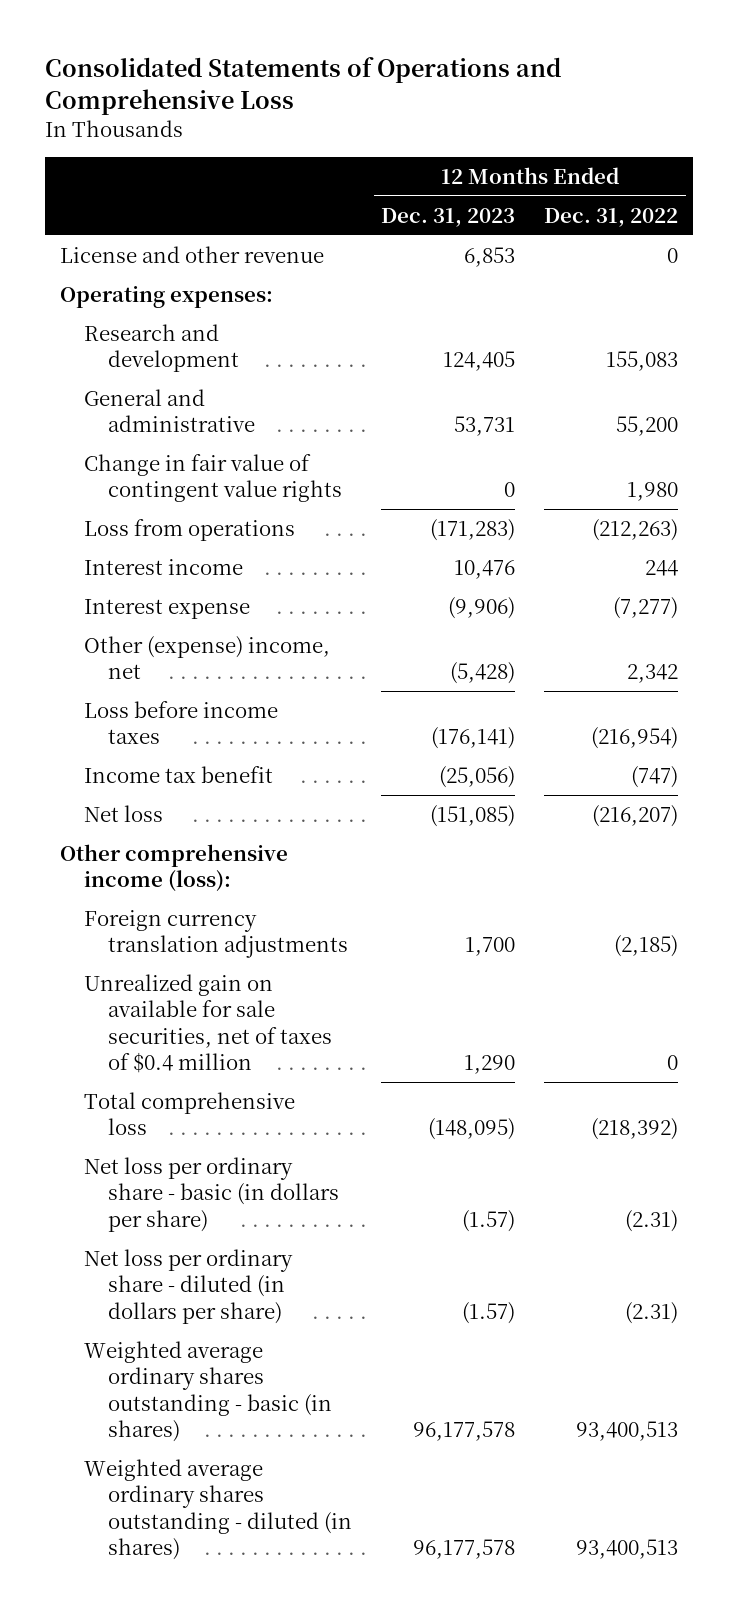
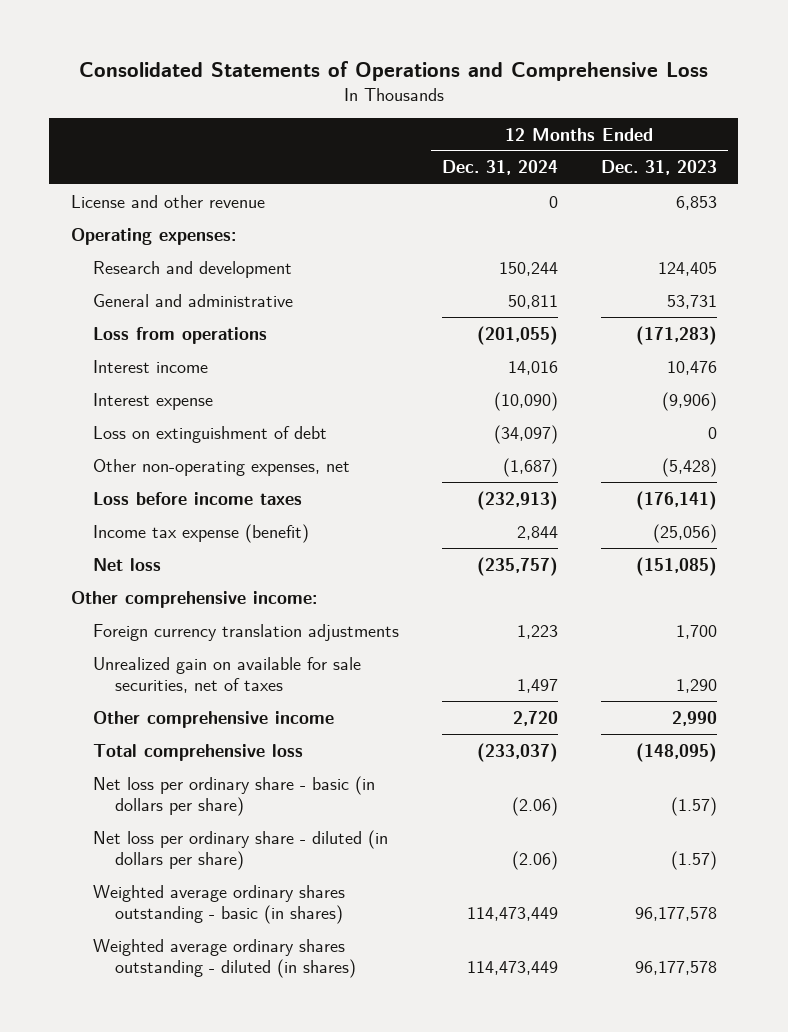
[544,207,679,227] Dec. 31, 2022 -> none
none -> [441,160,558,176] Dec. 31, 2024
[84,453,343,503] Change in fair value of contingent value rights -> none
none -> [92,425,327,443] Loss on extinguishment of debt
[84,635,331,680] Other (expense) income, net -> [92,458,350,476] Other non-operating expenses, net
[84,765,274,783] Income tax benefit -> [92,523,309,543] Income tax expense (benefit)
[59,843,288,893] Other comprehensive income (loss): -> [70,590,317,608] Other comprehensive income:
[84,973,333,1074] Unrealized gain on available for sale securities, net of taxes of $0.4 million -> [92,656,361,694] Unrealized gain on available for sale securities, net of taxes
none -> [92,710,334,728] Other comprehensive income

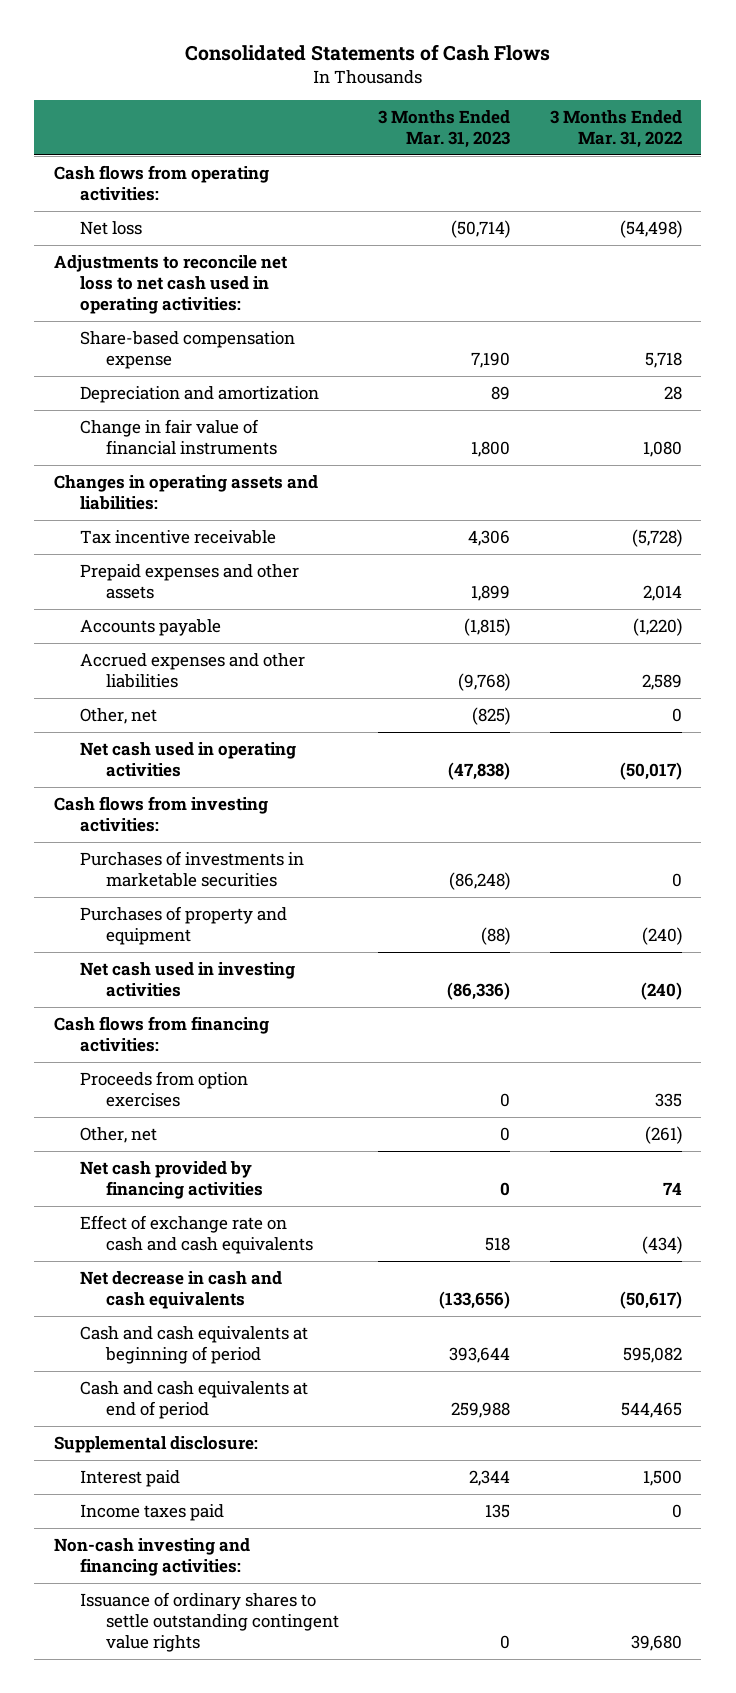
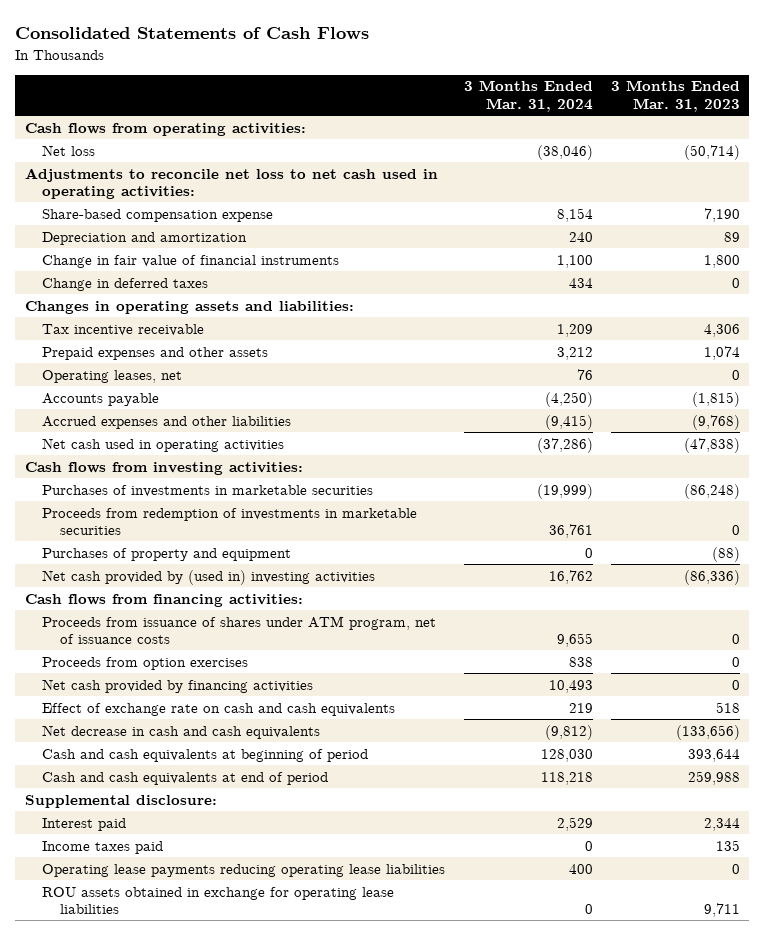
[549,109,682,148] 3 Months Ended Mar. 31, 2022 -> none
none -> [463,80,593,113] 3 Months Ended Mar. 31, 2024
none -> [42,277,209,291] Change in deferred taxes
[471,585,511,602] 1,899 -> [704,345,741,360] 1,074
none -> [42,369,183,383] Operating leases, net
[80,708,158,725] Other, net -> none
none -> [42,507,418,536] Proceeds from redemption of investments in marketable securities
[80,962,296,998] Net cash used in investing activities -> [42,569,376,585] Net cash provided by (used in) investing activities
none -> [42,615,437,645] Proceeds from issuance of shares under ATM program, net of issuance costs
[80,1127,158,1144] Other, net -> none
[53,1538,250,1577] Non-cash investing and financing activities: -> none
[80,1592,340,1653] Issuance of ordinary shares to settle outstanding contingent value rights -> none
none -> [42,863,446,877] Operating lease payments reducing operating lease liabilities
none -> [42,886,395,915] ROU assets obtained in exchange for operating lease liabilities

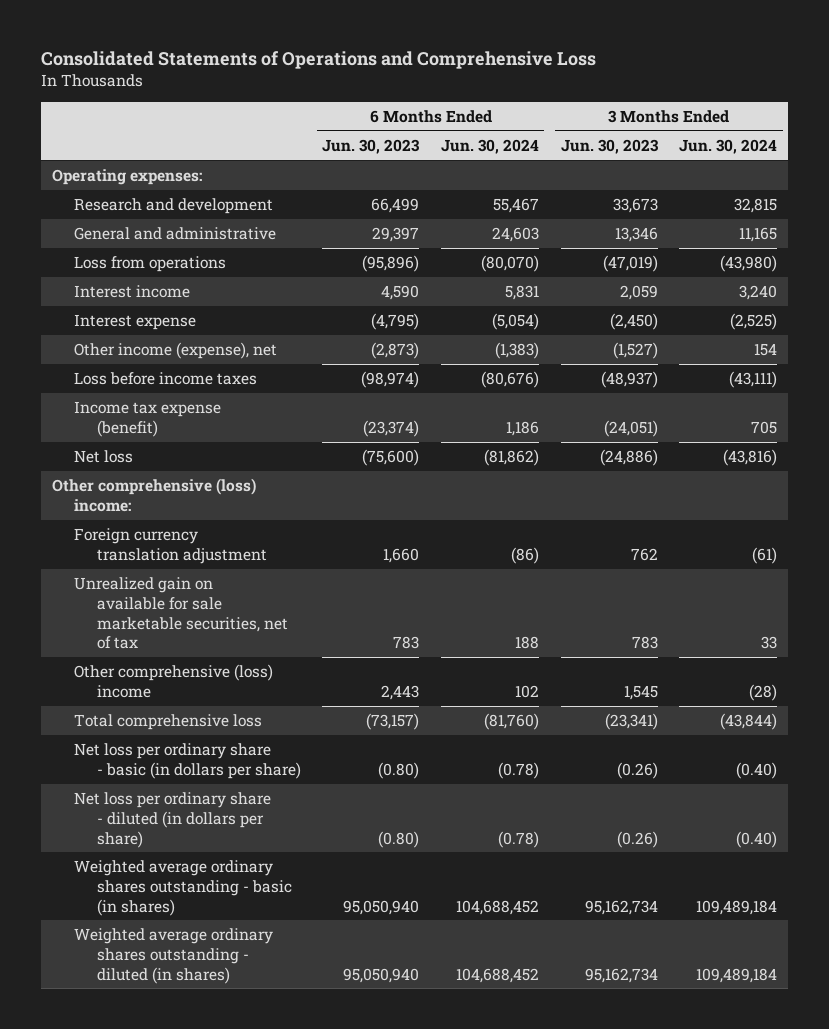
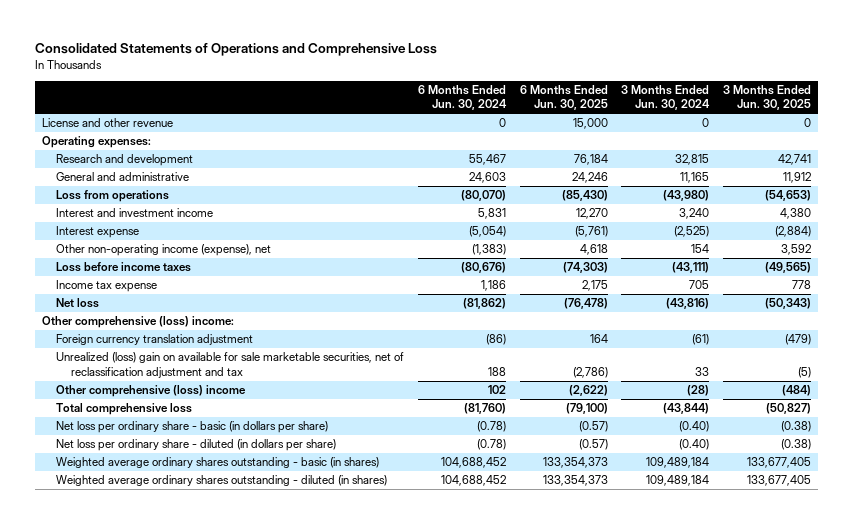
[322,138,421,154] Jun. 30, 2023 -> none
[560,138,659,154] Jun. 30, 2023 -> none
none -> [519,84,608,111] 6 Months Ended Jun. 30, 2025
none -> [723,84,812,111] 3 Months Ended Jun. 30, 2025
none -> [41,118,173,128] License and other revenue
[74,285,191,299] Interest income -> [56,208,214,218] Interest and investment income
[74,342,278,360] Other income (expense), net -> [56,244,272,257] Other non-operating income (expense), net
[74,401,222,437] Income tax expense (benefit) -> [56,280,158,293] Income tax expense
[74,577,288,650] Unrealized gain on available for sale marketable securities, net of tax -> [56,352,405,378] Unrealized (loss) gain on available for sale marketable securities, net of reclassification adjustment and tax

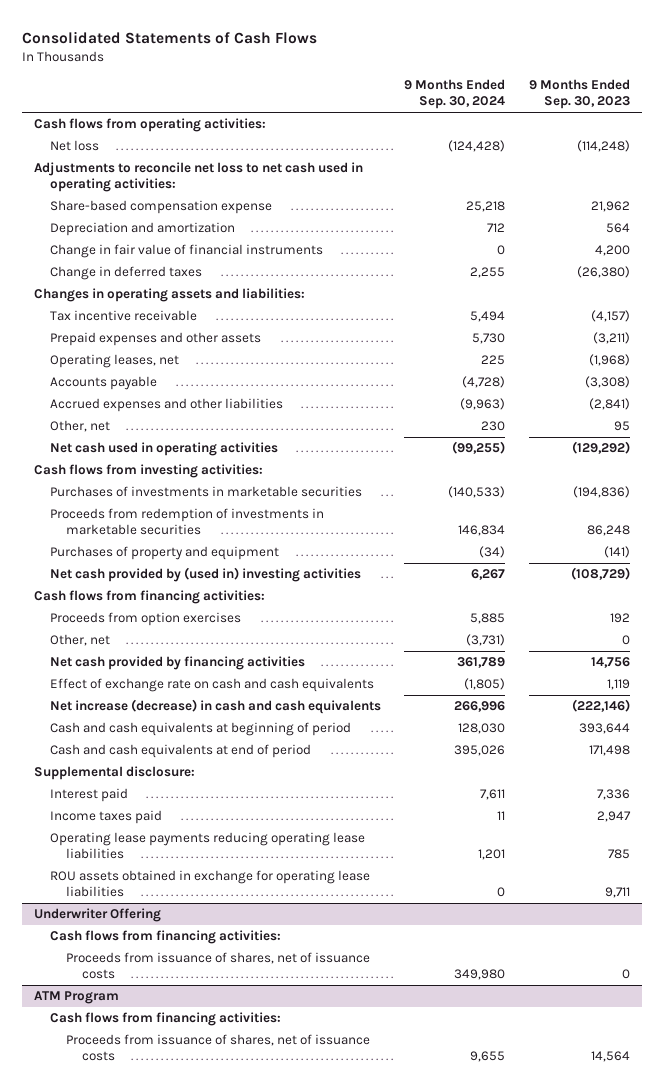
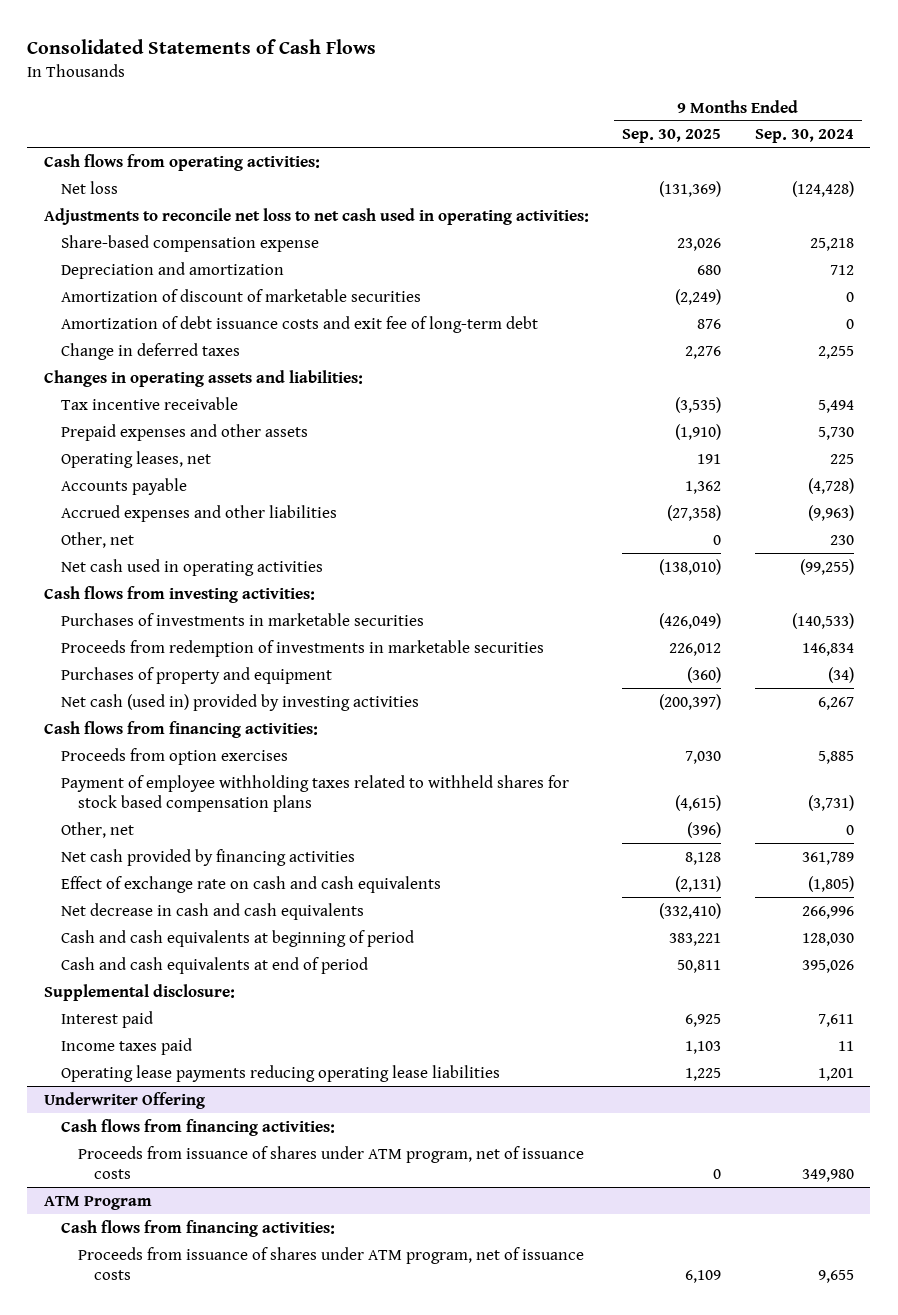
[529,79,631,110] 9 Months Ended Sep. 30, 2023 -> none
none -> [622,129,722,144] Sep. 30, 2025
[49,244,323,259] Change in fair value of financial instruments -> none
none -> [60,288,421,302] Amortization of discount of marketable securities
none -> [60,315,538,333] Amortization of debt issuance costs and exit fee of long-term debt
[49,567,361,583] Net cash provided by (used in) investing activities -> [60,693,419,711] Net cash (used in) provided by investing activities
none -> [60,774,569,813] Payment of employee withholding taxes related to withheld shares for stock based compensation plans
[466,634,506,647] (3,731) -> [845,824,854,835] 0
[49,699,381,715] Net increase (decrease) in cash and cash equivalents -> [60,902,364,920] Net decrease in cash and cash equivalents
[49,870,370,898] ROU assets obtained in exchange for operating lease liabilities -> none
[65,952,370,980] Proceeds from issuance of shares, net of issuance costs -> [77,1145,584,1180] Proceeds from issuance of shares under ATM program, net of issuance costs
[65,1034,370,1062] Proceeds from issuance of shares, net of issuance costs -> [77,1246,584,1281] Proceeds from issuance of shares under ATM program, net of issuance costs

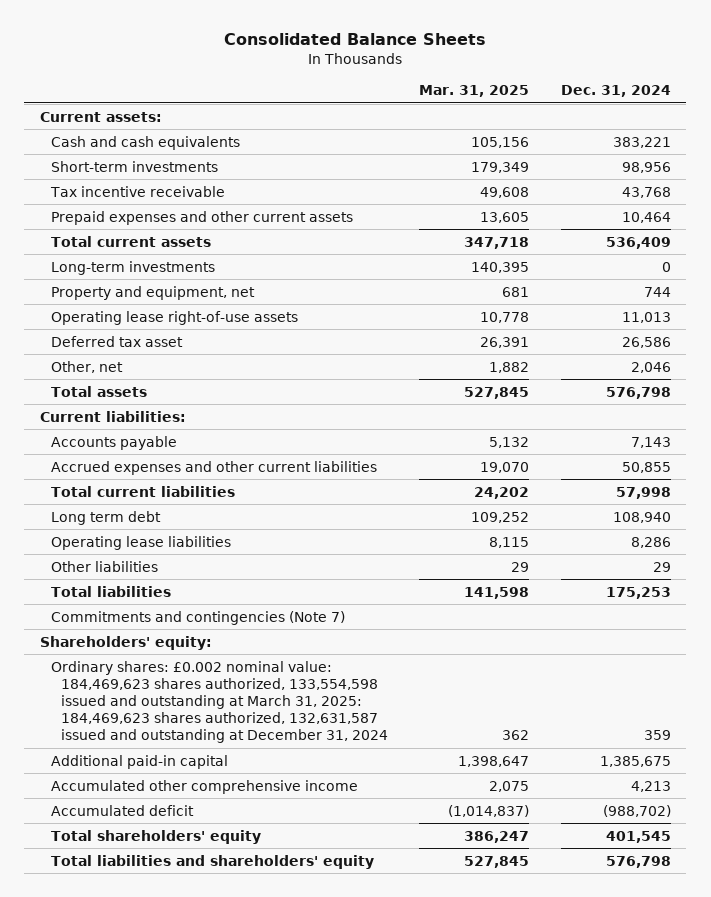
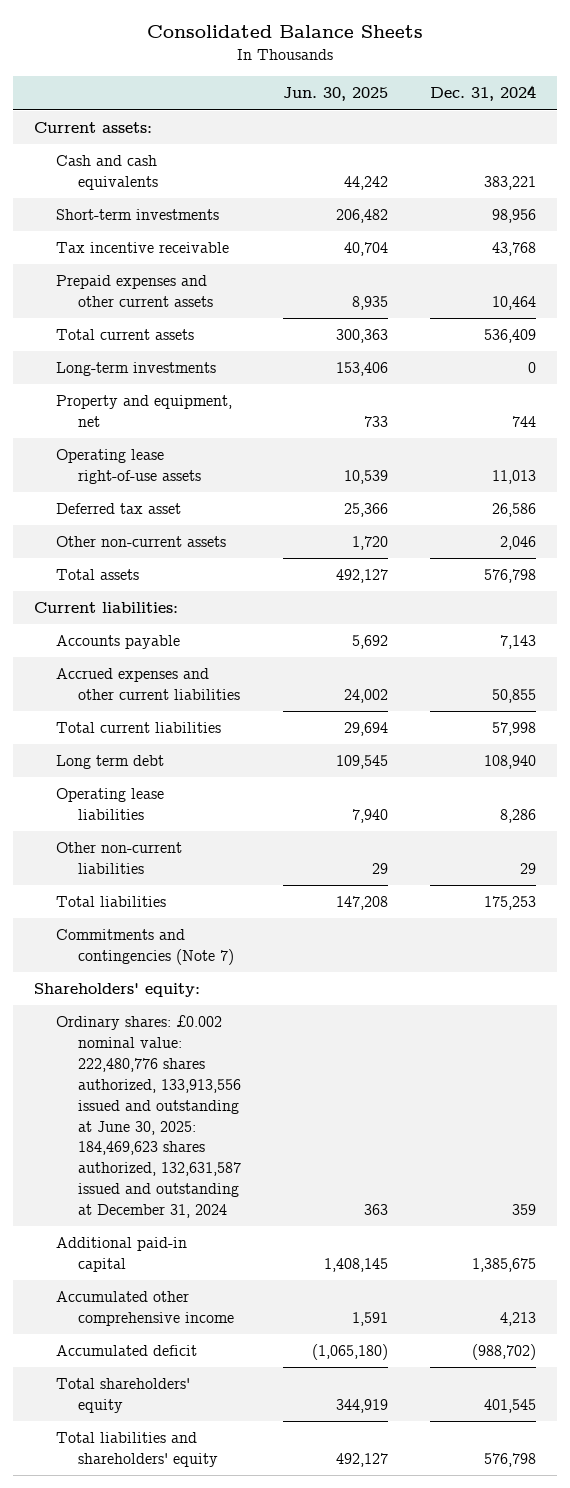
[419,84,530,97] Mar. 31, 2025 -> none
none -> [282,87,388,102] Jun. 30, 2025
[50,360,123,373] Other, net -> [55,536,226,548] Other non-current assets
[50,560,158,572] Other liabilities -> [55,842,182,875] Other non-current liabilities
[50,660,389,744] Ordinary shares: £0.002 nominal value: 184,469,623 shares authorized, 133,554,598 issued and outstanding at March 31, 2025: 184,469,623 shares authorized, 132,631,587 issued and outstanding at December 31, 2024 -> [55,1015,241,1218] Ordinary shares: £0.002 nominal value: 222,480,776 shares authorized, 133,913,556 issued and outstanding at June 30, 2025: 184,469,623 shares authorized, 132,631,587 issued and outstanding at December 31, 2024

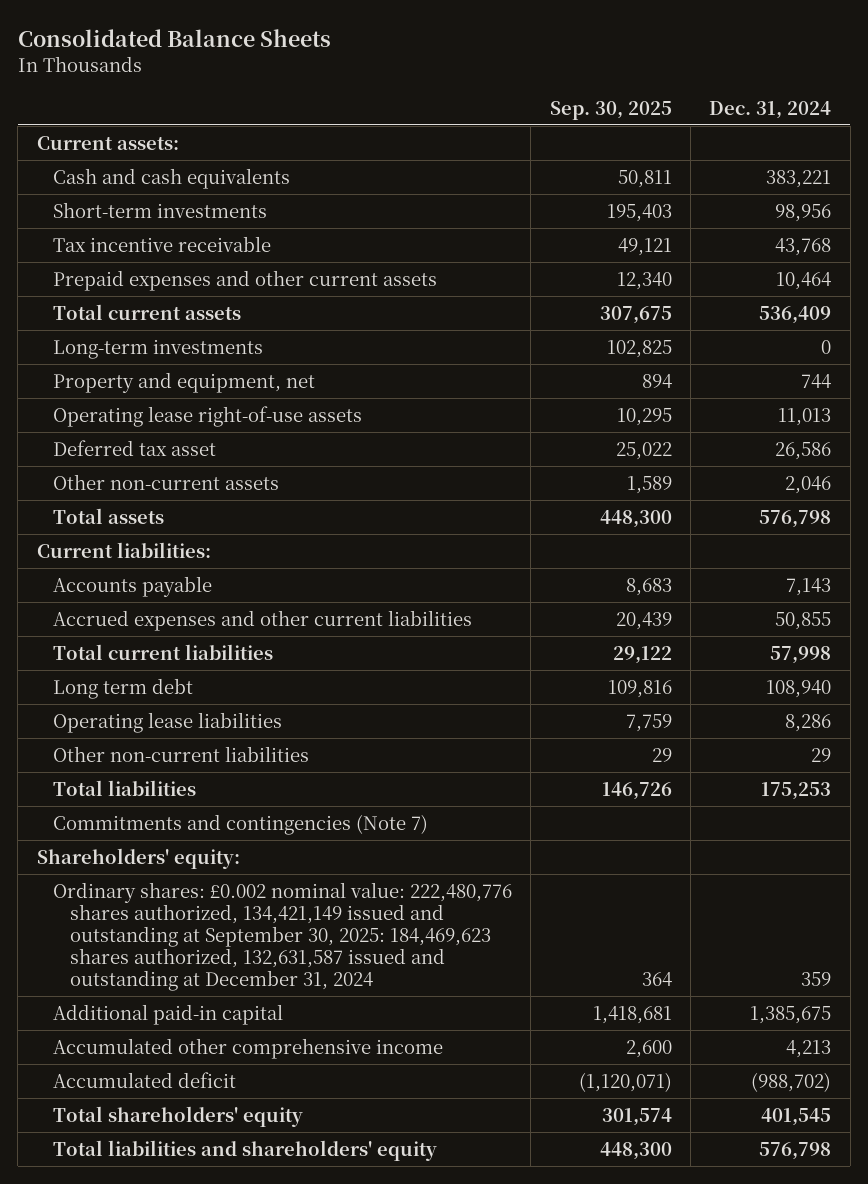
[282,87,388,102] Jun. 30, 2025 -> none
none -> [549,100,672,120] Sep. 30, 2025
[55,1015,241,1218] Ordinary shares: £0.002 nominal value: 222,480,776 shares authorized, 133,913,556 issued and outstanding at June 30, 2025: 184,469,623 shares authorized, 132,631,587 issued and outstanding at December 31, 2024 -> [53,881,513,991] Ordinary shares: £0.002 nominal value: 222,480,776 shares authorized, 134,421,149 issued and outstanding at September 30, 2025: 184,469,623 shares authorized, 132,631,587 issued and outstanding at December 31, 2024

